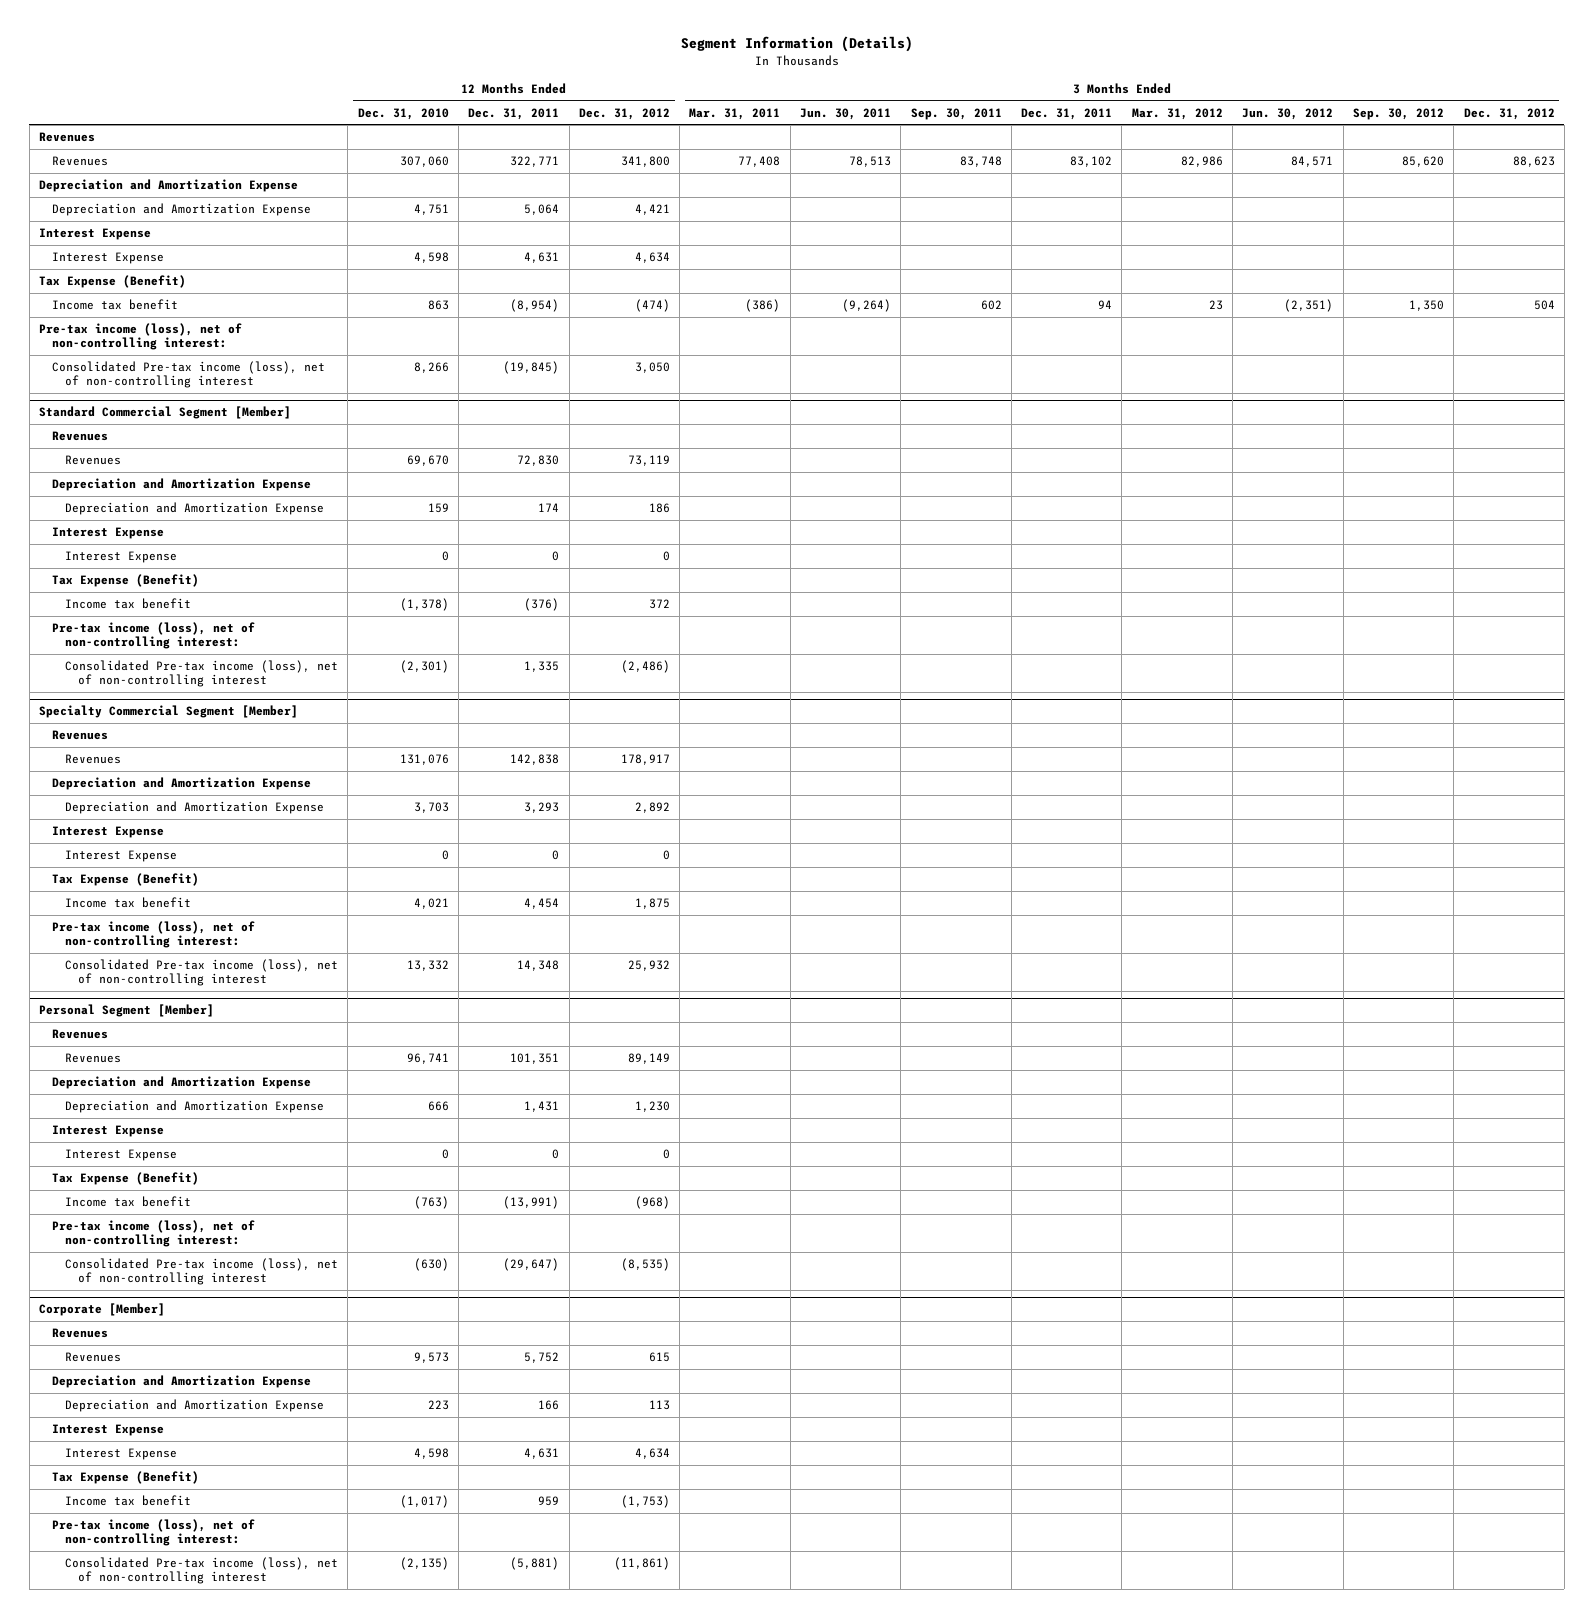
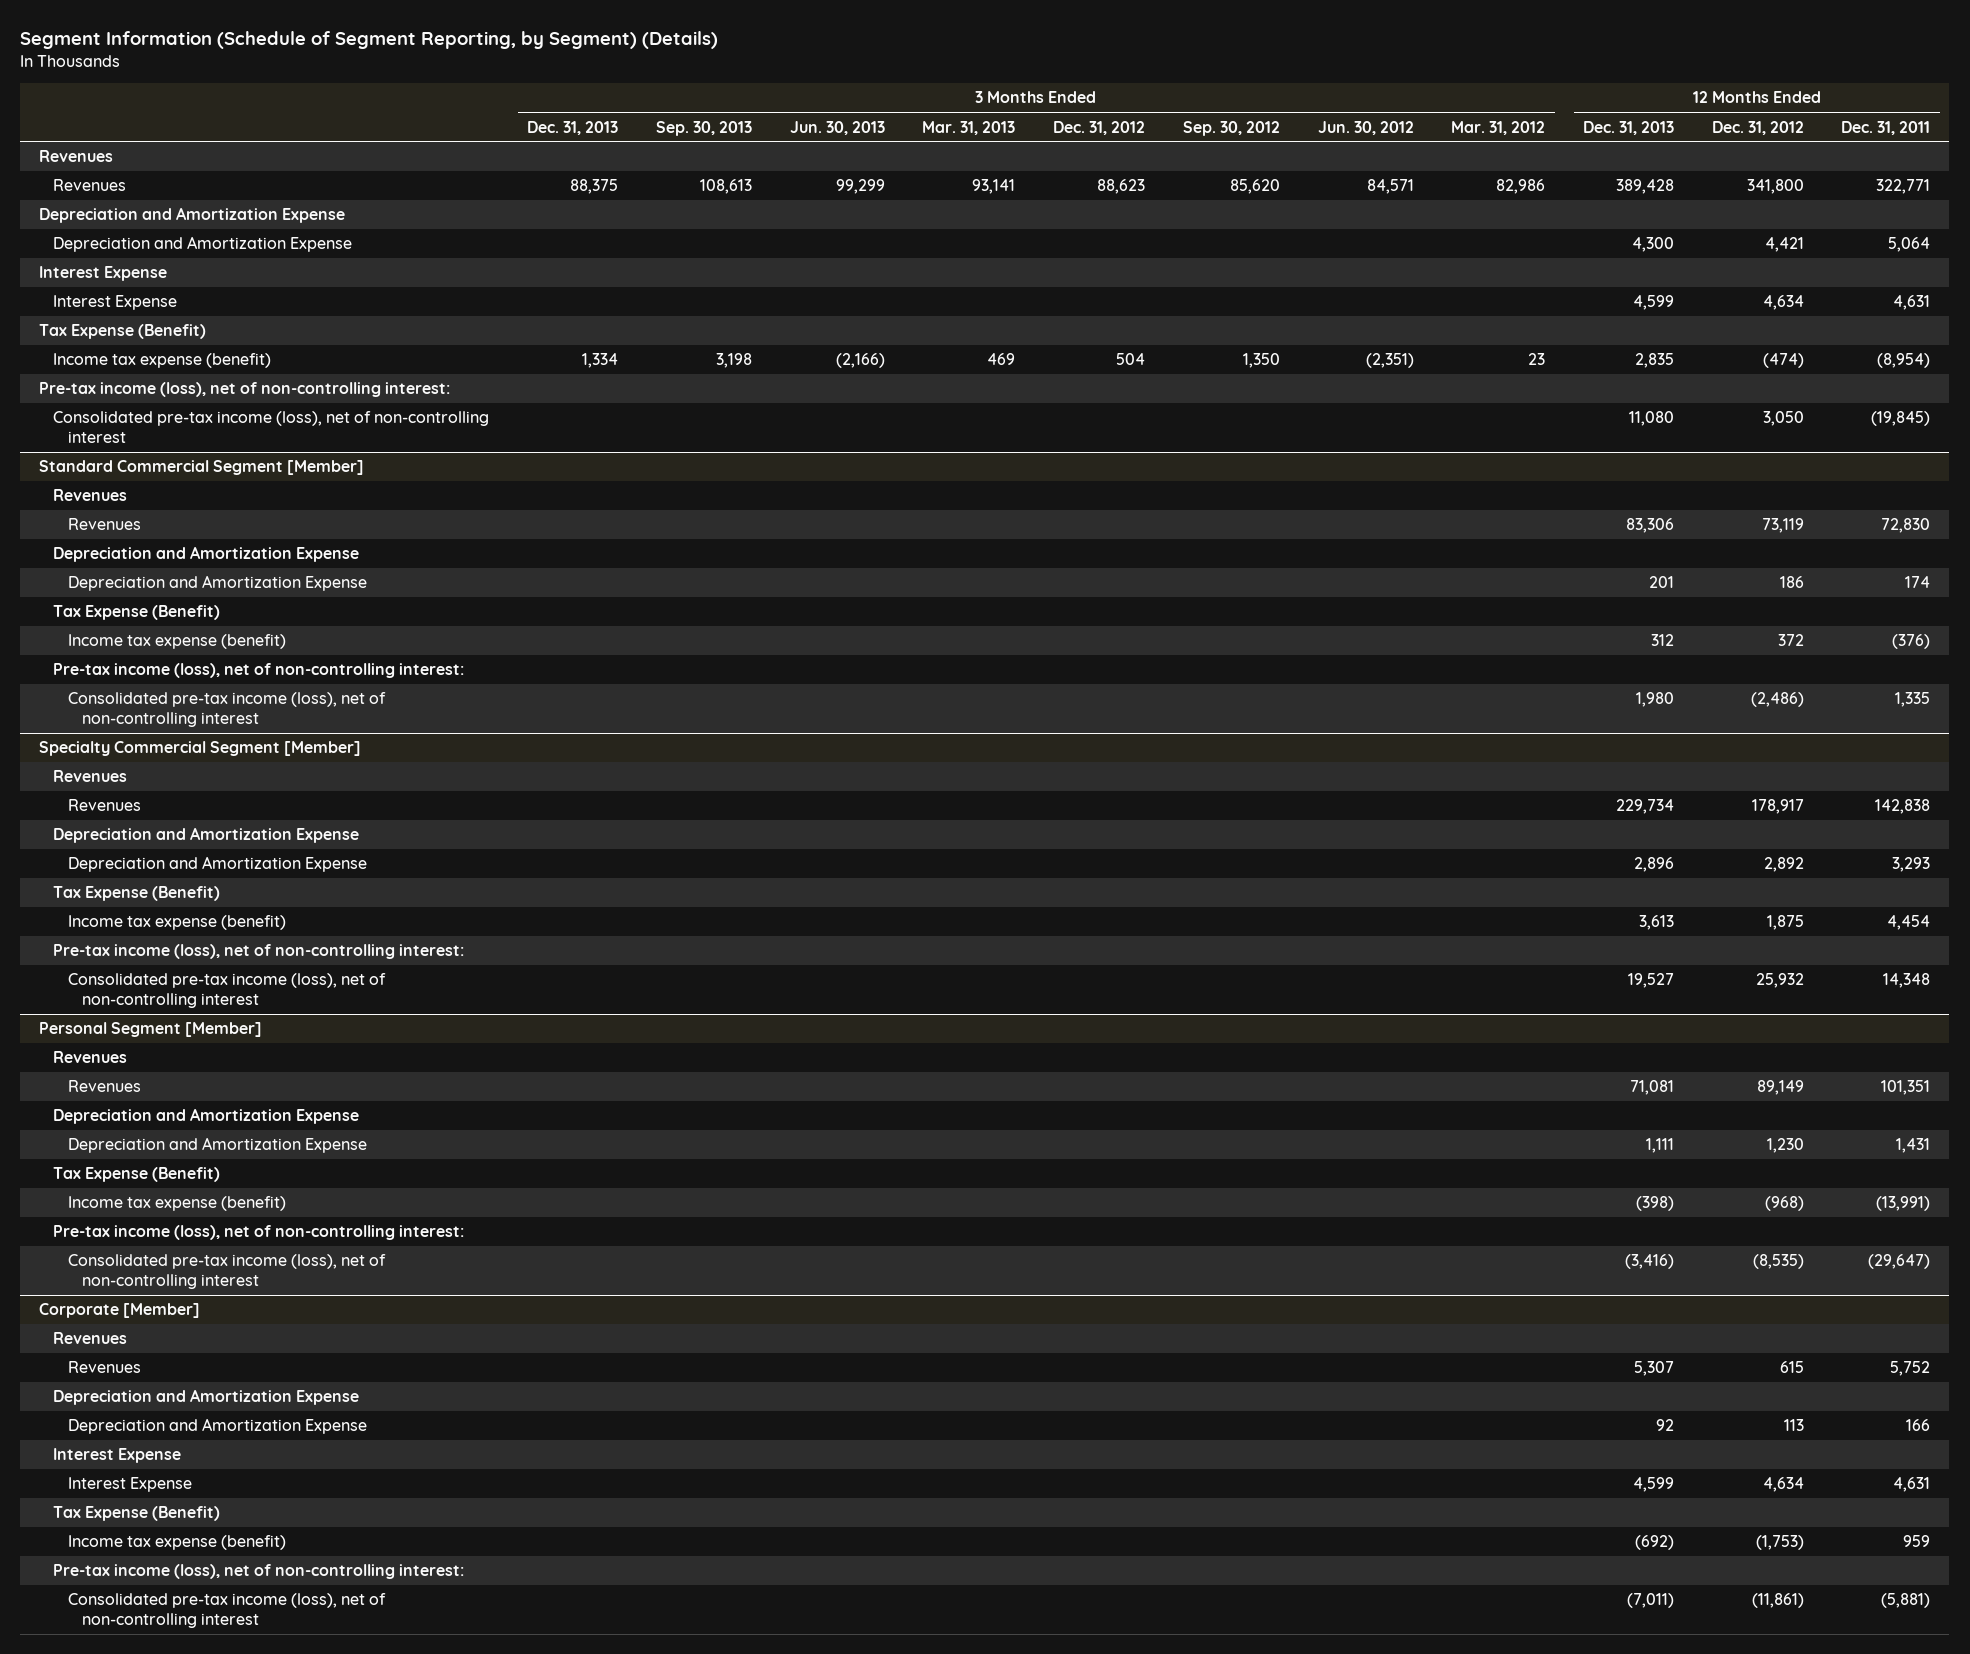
[680,36,913,53] Segment Information (Details) -> [20,31,719,50] Segment Information (Schedule of Segment Reporting, by Segment) (Details)
[357,107,449,120] Dec. 31, 2010 -> none
[689,107,781,120] Mar. 31, 2011 -> none
[800,107,892,120] Jun. 30, 2011 -> none
[910,107,1002,120] Sep. 30, 2011 -> none
[1021,107,1113,120] Dec. 31, 2011 -> none
none -> [527,120,619,135] Dec. 31, 2013
none -> [655,120,752,136] Sep. 30, 2013
none -> [789,120,885,135] Jun. 30, 2013
none -> [922,120,1016,135] Mar. 31, 2013
none -> [1582,120,1674,135] Dec. 31, 2013
[52,299,179,311] Income tax benefit -> [53,353,272,369] Income tax expense (benefit)
[52,361,326,389] Consolidated Pre-tax income (loss), net of non-controlling interest -> [53,411,490,444] Consolidated pre-tax income (loss), net of non-controlling interest
[52,527,165,540] Interest Expense -> none
[65,551,178,564] Interest Expense -> none
[65,598,192,610] Income tax benefit -> [67,634,286,650] Income tax expense (benefit)
[65,660,339,688] Consolidated Pre-tax income (loss), net of non-controlling interest -> [67,692,386,728] Consolidated pre-tax income (loss), net of non-controlling interest
[52,826,165,839] Interest Expense -> none
[65,850,178,863] Interest Expense -> none
[65,897,192,909] Income tax benefit -> [67,915,286,931] Income tax expense (benefit)
[65,959,339,987] Consolidated Pre-tax income (loss), net of non-controlling interest -> [67,973,386,1009] Consolidated pre-tax income (loss), net of non-controlling interest
[52,1125,165,1138] Interest Expense -> none
[65,1149,178,1162] Interest Expense -> none
[65,1196,192,1208] Income tax benefit -> [67,1196,286,1212] Income tax expense (benefit)
[65,1258,339,1286] Consolidated Pre-tax income (loss), net of non-controlling interest -> [67,1254,386,1290] Consolidated pre-tax income (loss), net of non-controlling interest
[65,1495,192,1507] Income tax benefit -> [67,1535,286,1551] Income tax expense (benefit)
[65,1557,339,1585] Consolidated Pre-tax income (loss), net of non-controlling interest -> [67,1593,386,1629] Consolidated pre-tax income (loss), net of non-controlling interest

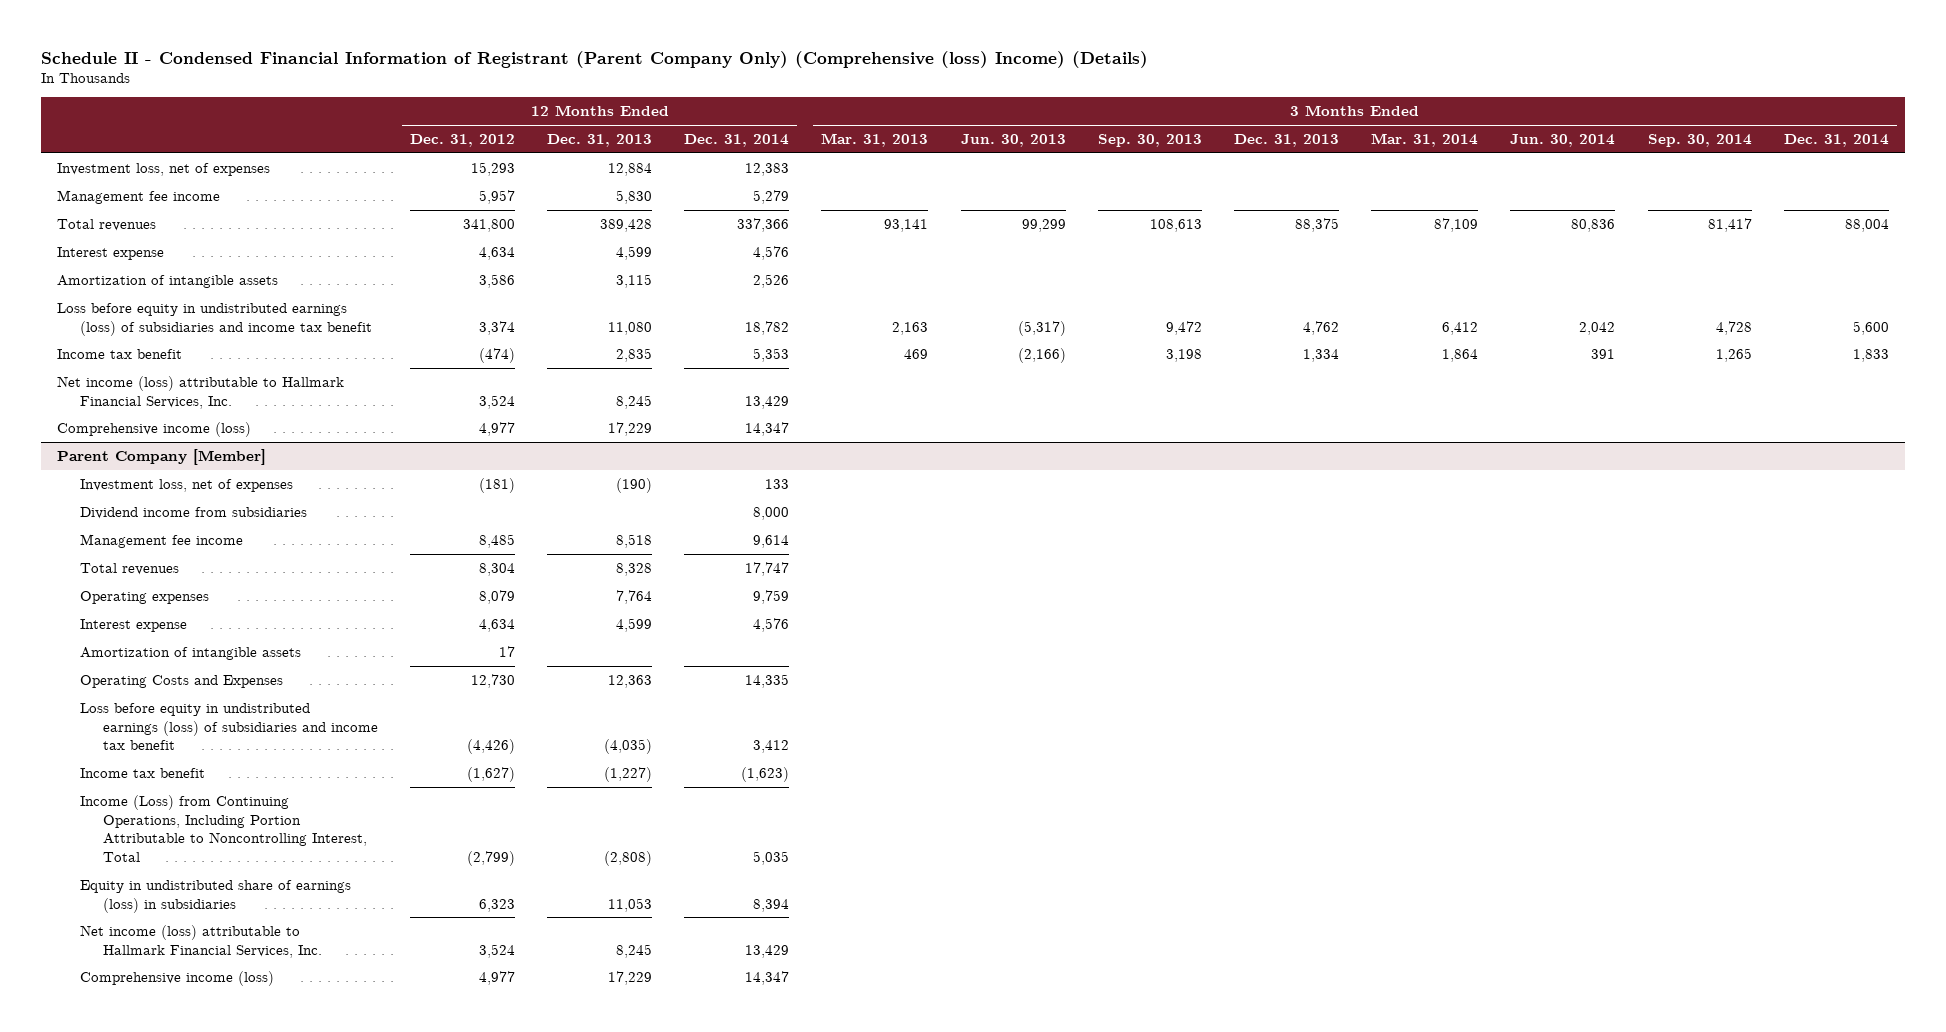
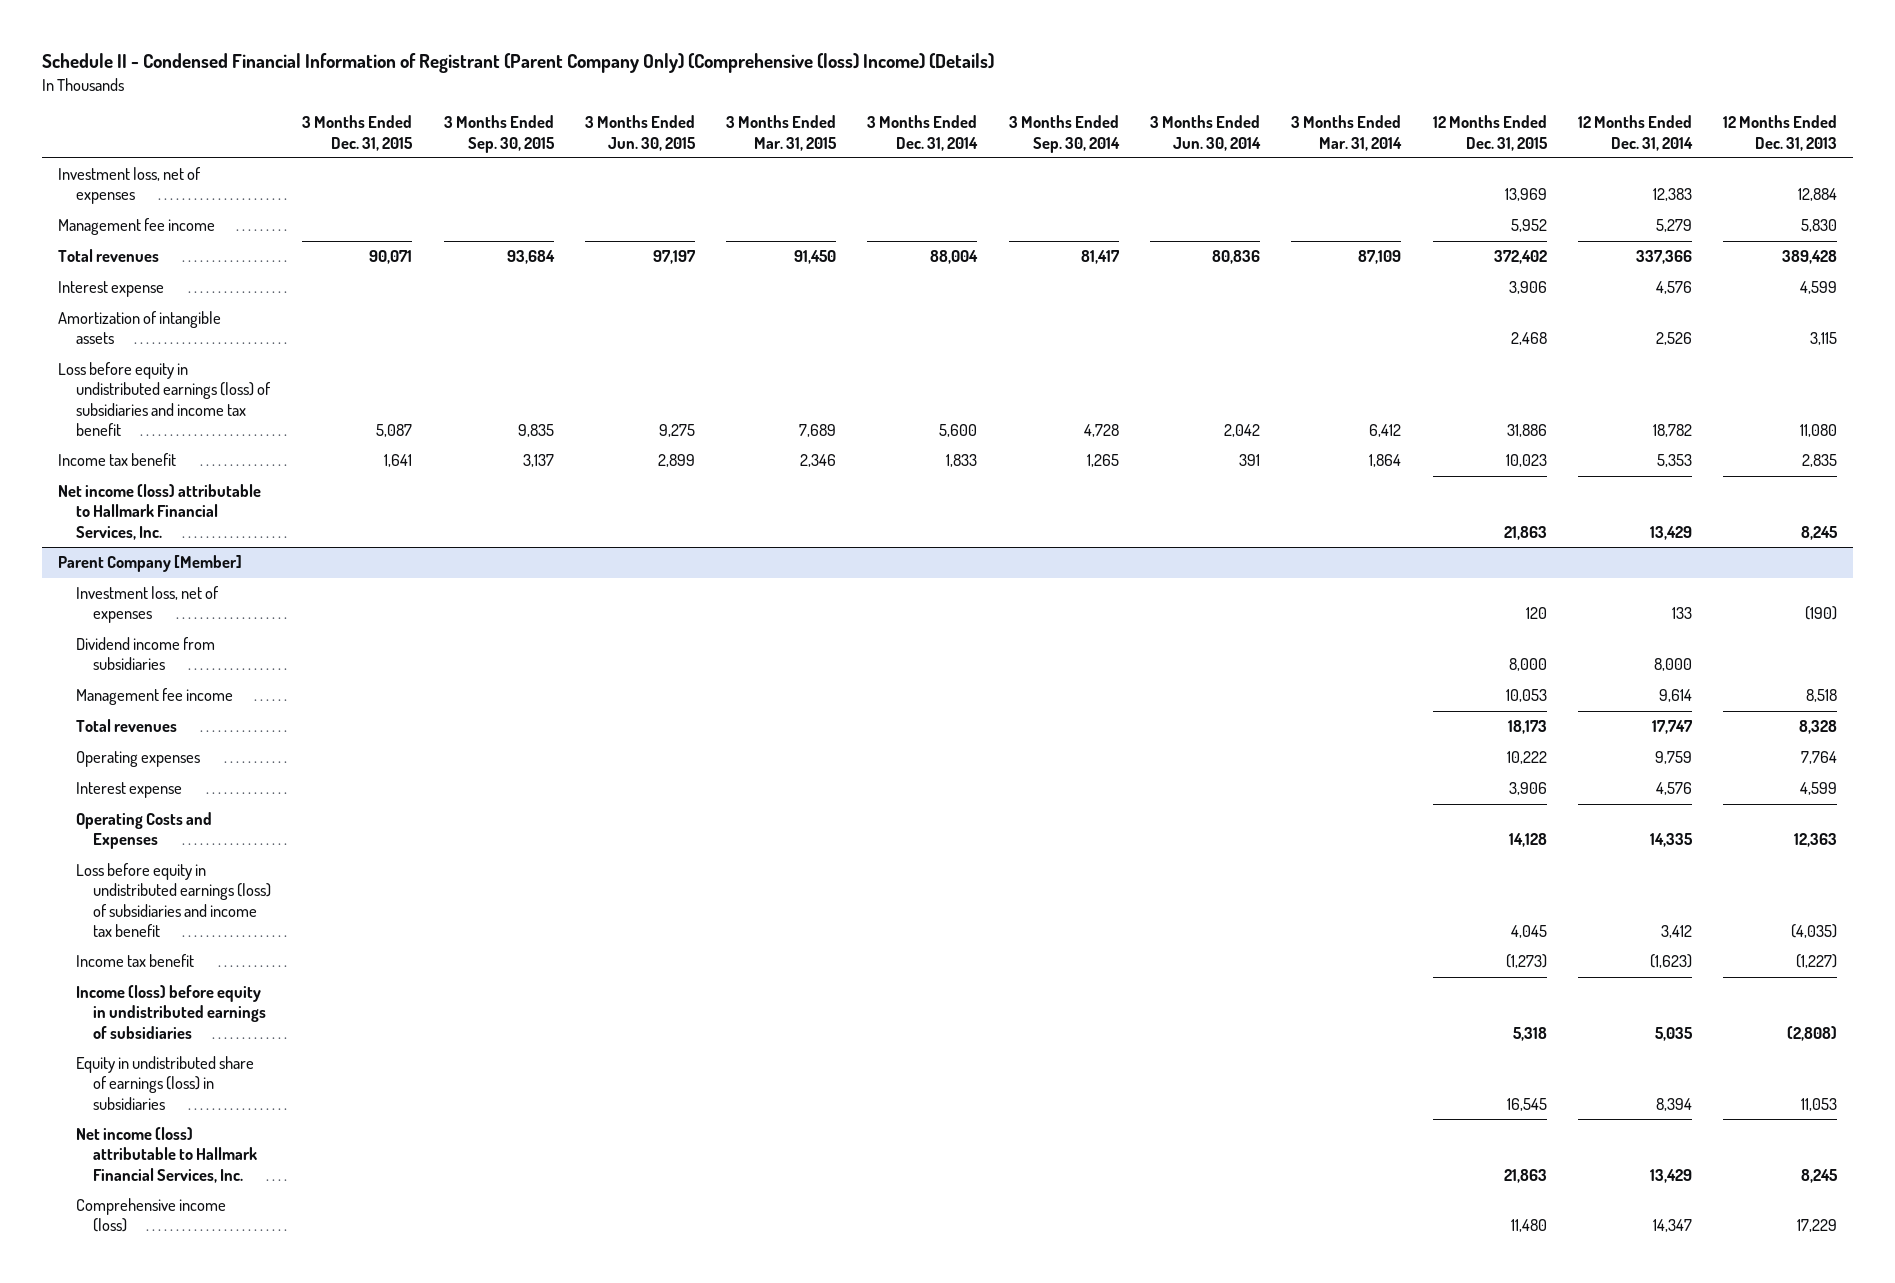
[409,133,515,147] Dec. 31, 2012 -> none
[821,132,929,147] Mar. 31, 2013 -> none
[960,133,1066,147] Jun. 30, 2013 -> none
[1097,133,1202,147] Sep. 30, 2013 -> none
[1234,133,1340,147] Dec. 31, 2013 -> none
none -> [302,115,414,151] 3 Months Ended Dec. 31, 2015
none -> [443,115,555,153] 3 Months Ended Sep. 30, 2015
none -> [584,115,696,151] 3 Months Ended Jun. 30, 2015
none -> [726,115,838,151] 3 Months Ended Mar. 31, 2015
none -> [1432,115,1548,151] 12 Months Ended Dec. 31, 2015
[57,421,252,437] Comprehensive income (loss) -> none
[79,646,301,660] Amortization of intangible assets -> none
[79,794,367,862] Income (Loss) from Continuing Operations, Including Portion Attributable to Noncontrolling Interest, Total -> [75,985,267,1039] Income (loss) before equity in undistributed earnings of subsidiaries

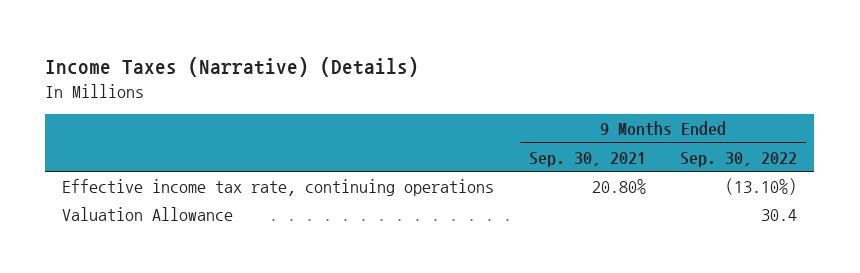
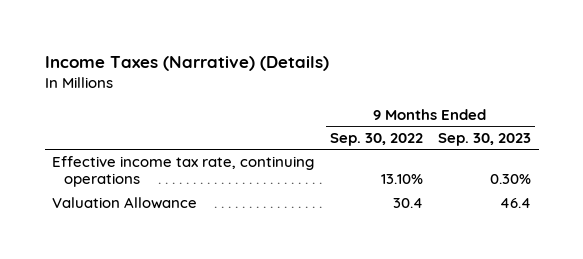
[528,151,646,167] Sep. 30, 2021 -> none
none -> [438,133,532,147] Sep. 30, 2023
[725,177,798,195] (13.10%) -> [380,174,423,185] 13.10%

